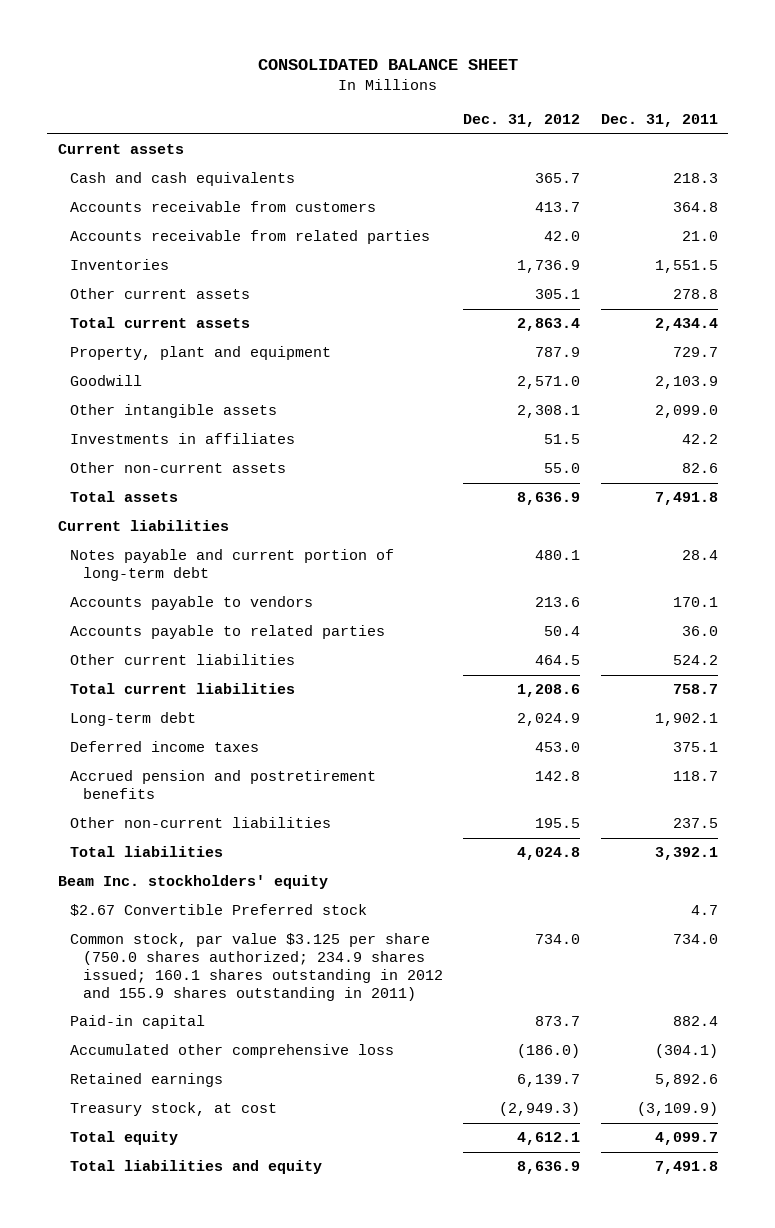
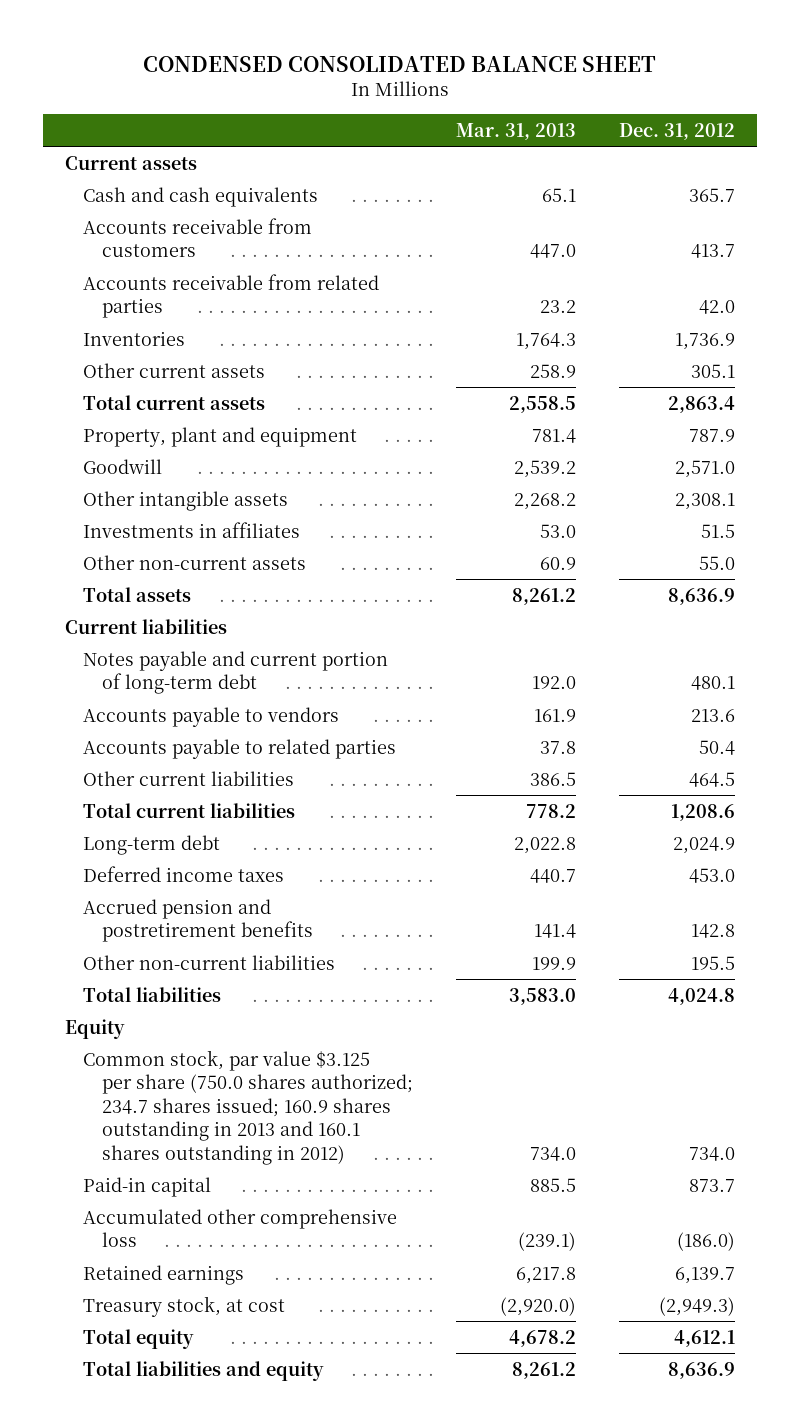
[257,59,518,71] CONSOLIDATED BALANCE SHEET -> [142,55,656,72] CONDENSED CONSOLIDATED BALANCE SHEET
[600,114,718,128] Dec. 31, 2011 -> none
none -> [455,122,576,140] Mar. 31, 2013
[70,904,368,917] $2.67 Convertible Preferred stock -> none
[57,875,328,890] Beam Inc. stockholders' equity -> [65,1018,126,1039] Equity
[70,933,443,1001] Common stock, par value $3.125 per share (750.0 shares authorized; 234.9 shares issued; 160.1 shares outstanding in 2012 and 155.9 shares outstanding in 2011) -> [83,1049,413,1165] Common stock, par value $3.125 per share (750.0 shares authorized; 234.7 shares issued; 160.9 shares outstanding in 2013 and 160.1 shares outstanding in 2012)

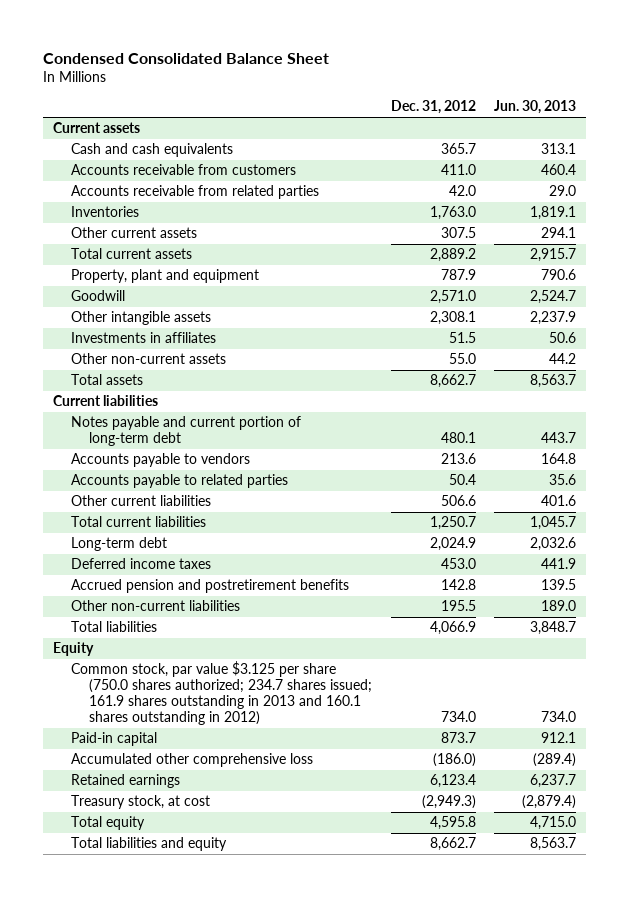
[142,55,656,72] CONDENSED CONSOLIDATED BALANCE SHEET -> [43,53,330,65] Condensed Consolidated Balance Sheet
[455,122,576,140] Mar. 31, 2013 -> none
none -> [494,100,577,115] Jun. 30, 2013
[690,244,735,259] 413.7 -> [440,164,476,176] 411.0
[674,332,735,350] 1,736.9 -> [429,206,476,221] 1,763.0
[690,363,735,378] 305.1 -> [440,227,476,239] 307.5
[667,395,735,413] 2,863.4 -> [429,248,476,263] 2,889.2
[667,587,735,605] 8,636.9 -> [429,374,476,389] 8,662.7
[688,771,735,787] 464.5 -> [440,495,476,507] 506.6
[670,803,735,821] 1,208.6 -> [429,516,476,531] 1,250.7
[667,987,735,1005] 4,024.8 -> [429,621,476,636] 4,066.9
[83,1049,413,1165] Common stock, par value $3.125 per share (750.0 shares authorized; 234.7 shares issued; 160.9 shares outstanding in 2013 and 160.1 shares outstanding in 2012) -> [71,661,373,726] Common stock, par value $3.125 per share (750.0 shares authorized; 234.7 shares issued; 161.9 shares outstanding in 2013 and 160.1 shares outstanding in 2012)
[674,1266,735,1284] 6,139.7 -> [429,774,476,789] 6,123.4
[673,1329,735,1347] 4,612.1 -> [429,816,476,831] 4,595.8
[667,1361,735,1379] 8,636.9 -> [429,837,476,852] 8,662.7

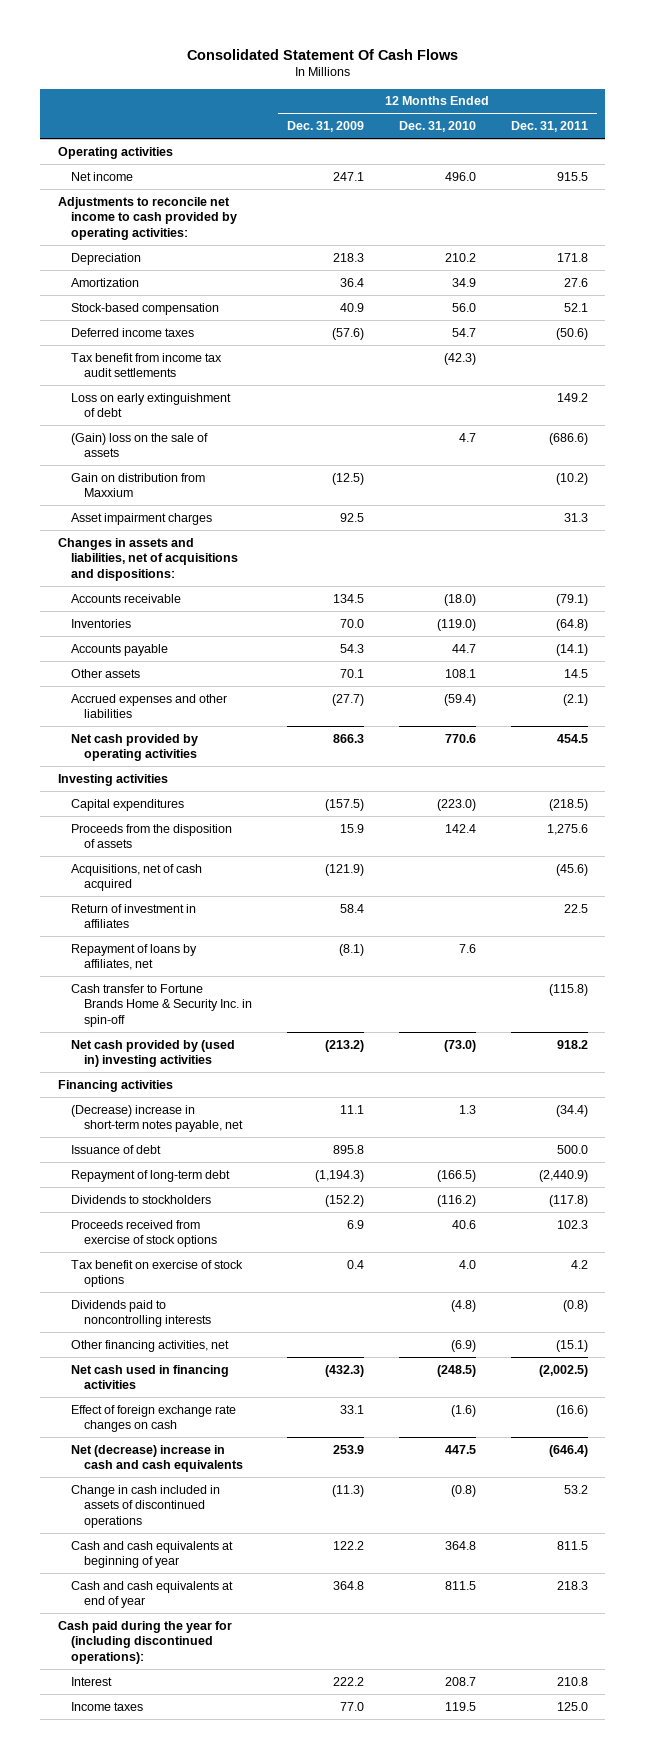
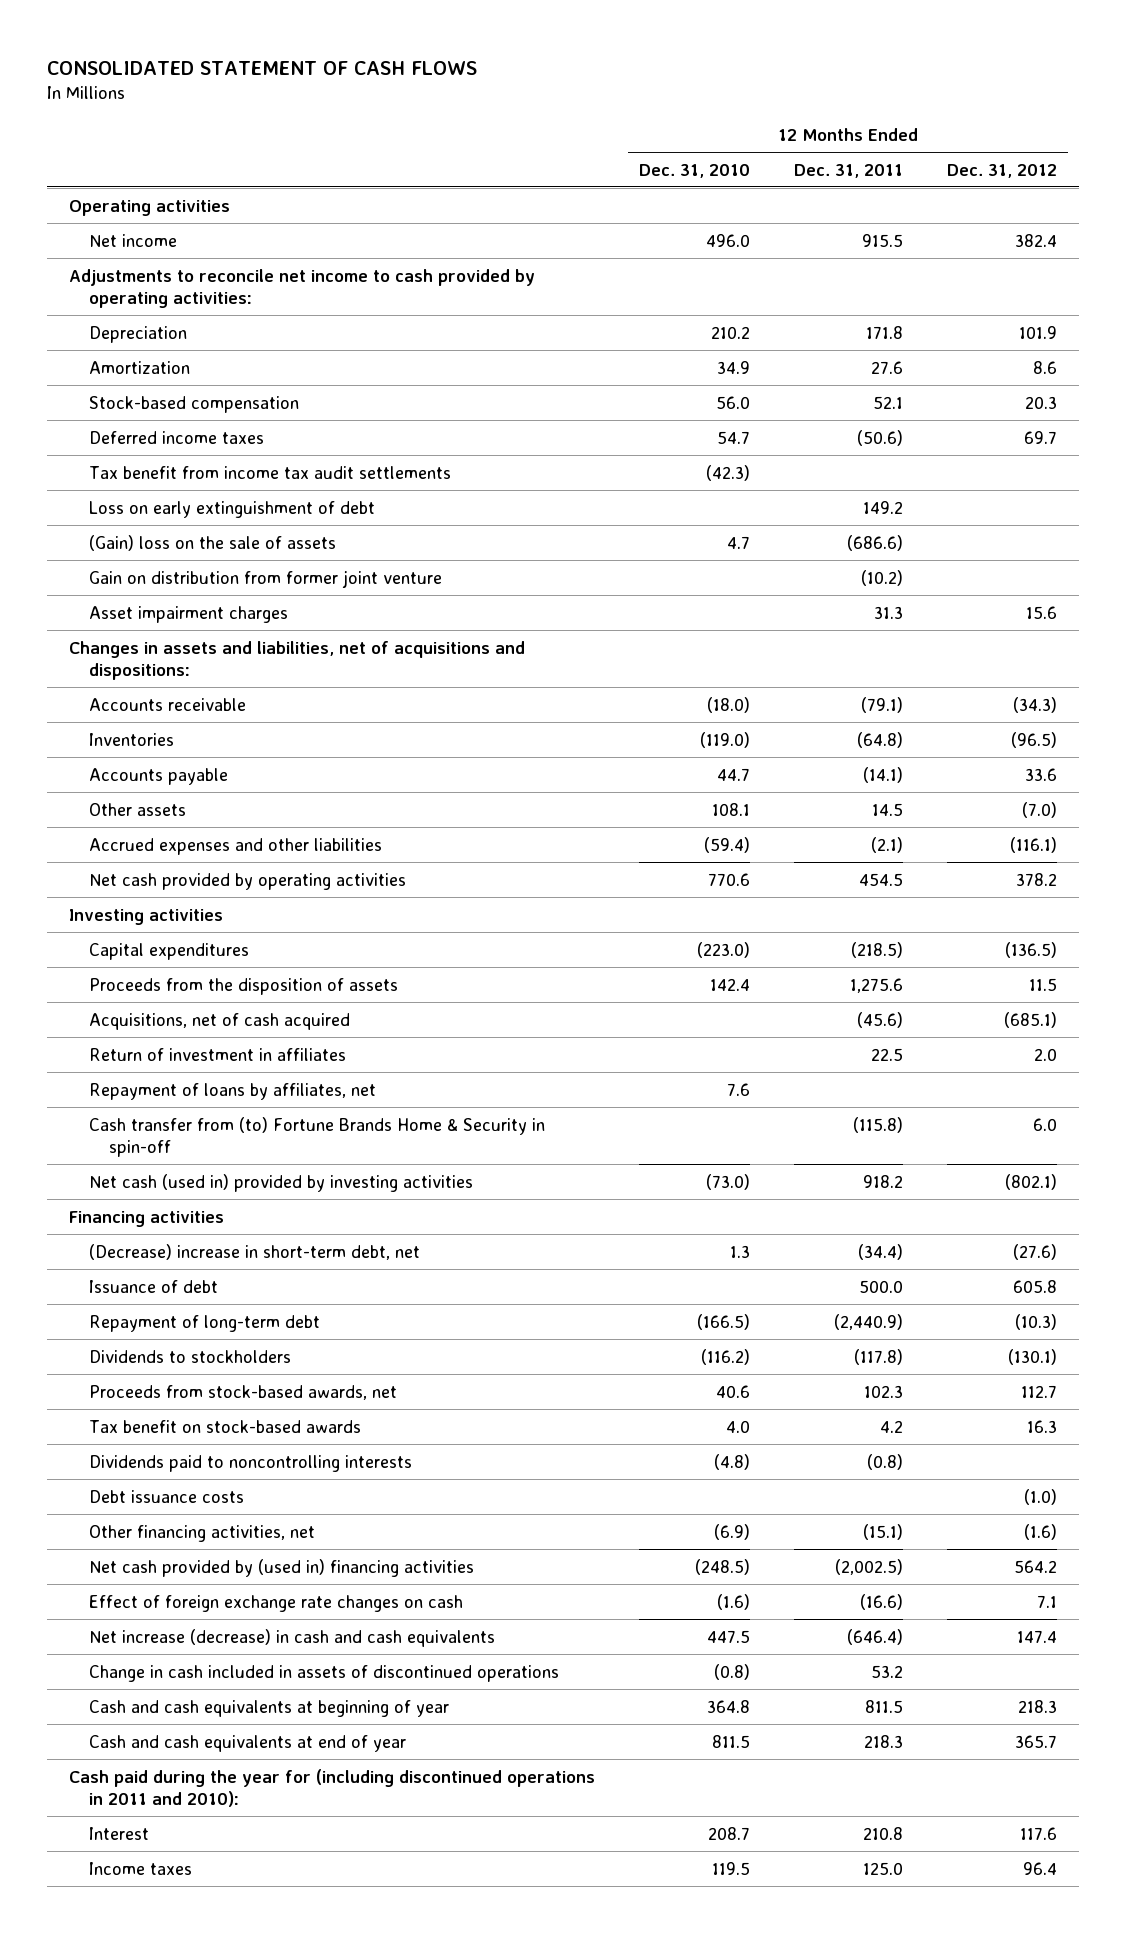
[186,48,458,60] Consolidated Statement Of Cash Flows -> [47,61,478,76] CONSOLIDATED STATEMENT OF CASH FLOWS
[286,121,364,133] Dec. 31, 2009 -> none
none -> [947,163,1058,178] Dec. 31, 2012
[70,472,205,498] Gain on distribution from Maxxium -> [89,569,443,588] Gain on distribution from former joint venture
[70,983,252,1027] Cash transfer to Fortune Brands Home & Security Inc. in spin-off -> [89,1116,546,1157] Cash transfer from (to) Fortune Brands Home & Security in spin-off
[70,1039,235,1068] Net cash provided by (used in) investing activities -> [89,1173,474,1192] Net cash (used in) provided by investing activities
[70,1104,243,1133] (Decrease) increase in short-term notes payable, net -> [89,1243,421,1260] (Decrease) increase in short-term debt, net
[70,1219,217,1248] Proceeds received from exercise of stock options -> [89,1384,398,1400] Proceeds from stock-based awards, net
[70,1259,243,1288] Tax benefit on exercise of stock options -> [89,1419,362,1433] Tax benefit on stock-based awards
none -> [89,1489,245,1503] Debt issuance costs
[70,1364,229,1390] Net cash used in financing activities -> [89,1558,475,1577] Net cash provided by (used in) financing activities
[70,1444,243,1473] Net (decrease) increase in cash and cash equivalents -> [89,1628,496,1647] Net increase (decrease) in cash and cash equivalents
[57,1620,232,1664] Cash paid during the year for (including discontinued operations): -> [69,1768,596,1807] Cash paid during the year for (including discontinued operations in 2011 and 2010):

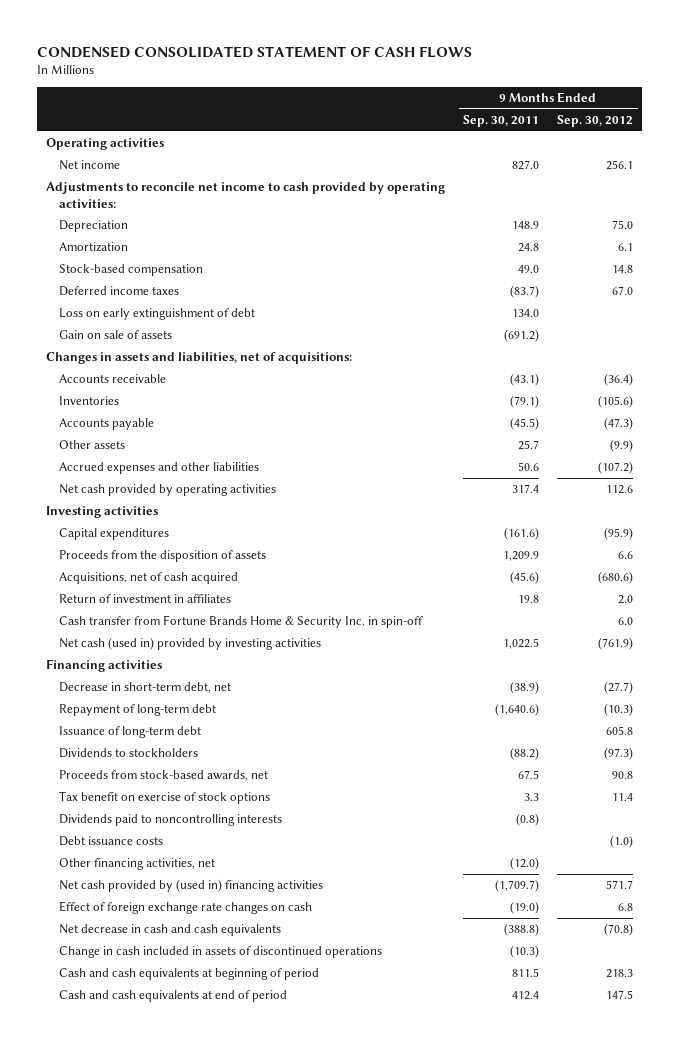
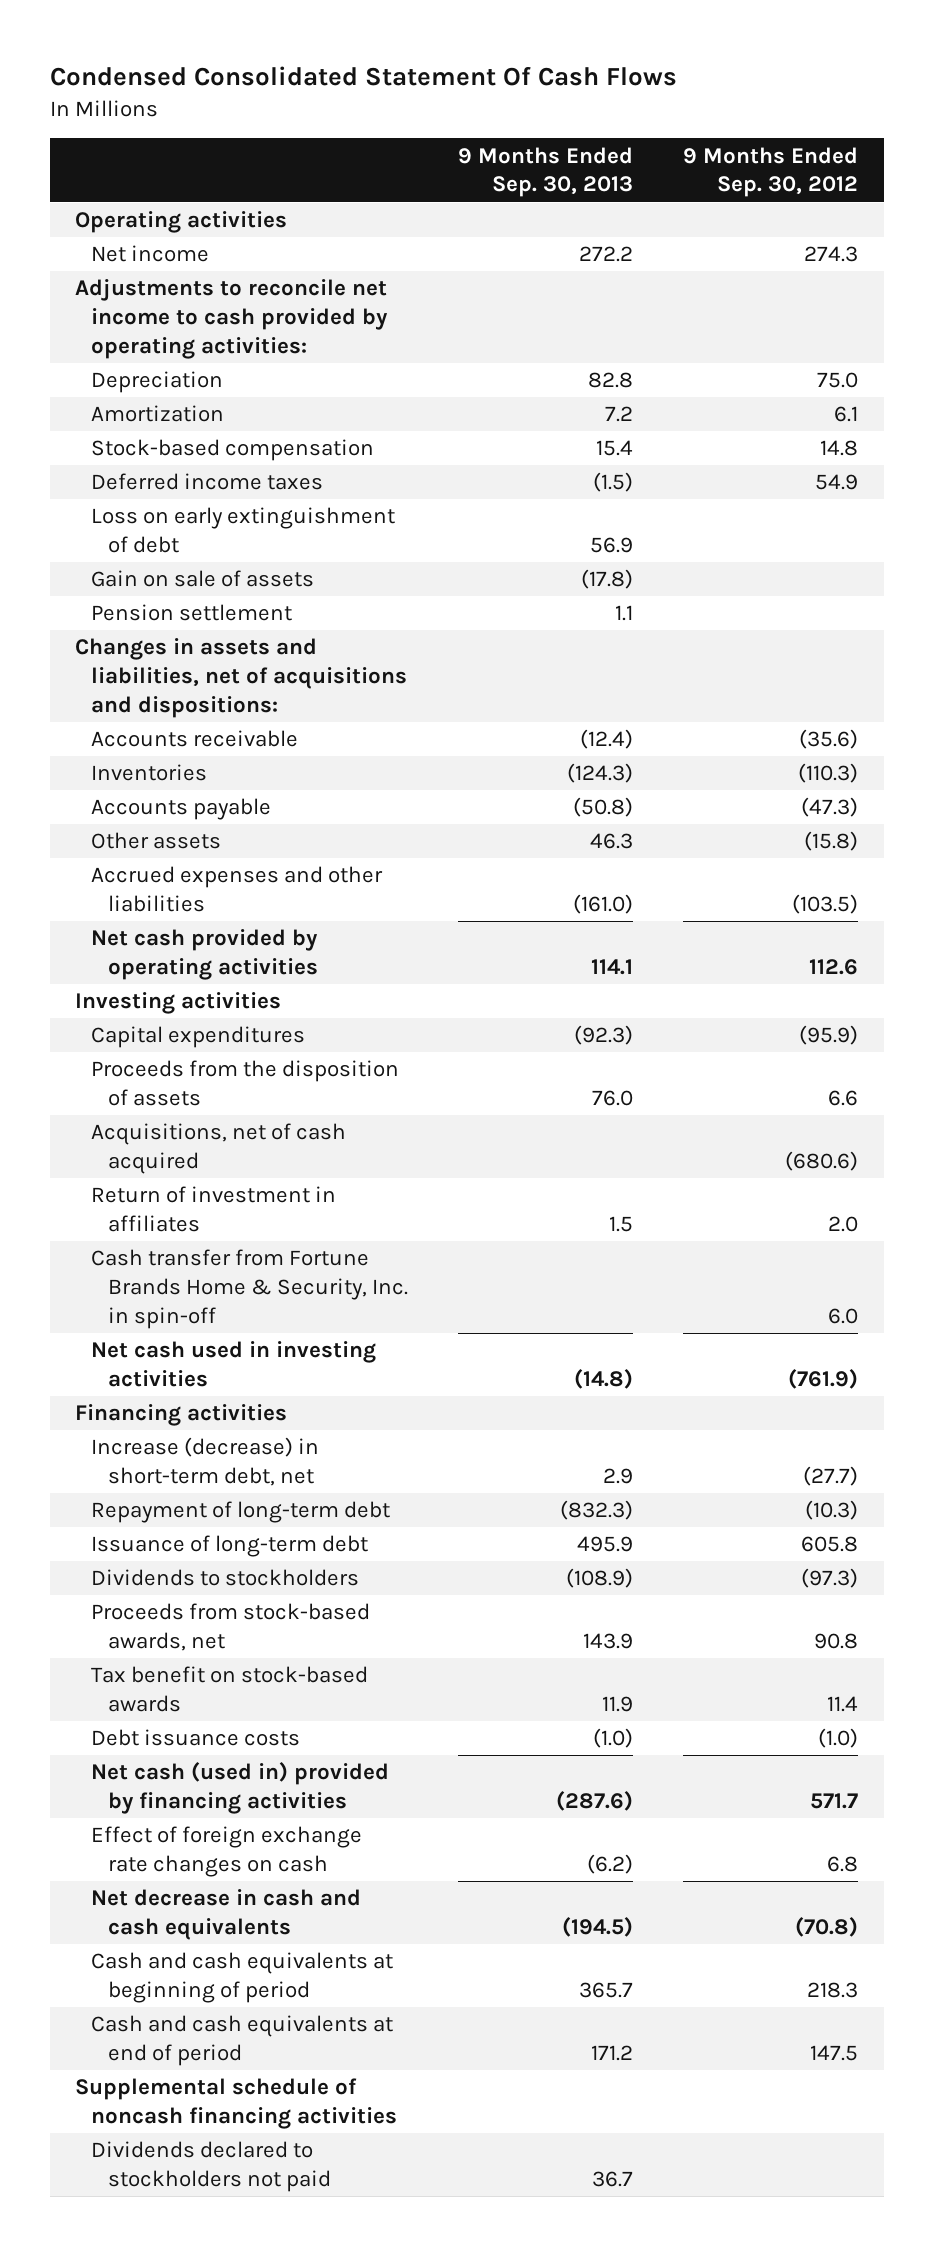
[36,45,472,58] CONDENSED CONSOLIDATED STATEMENT OF CASH FLOWS -> [50,66,678,87] Condensed Consolidated Statement Of Cash Flows
[463,115,540,128] Sep. 30, 2011 -> none
none -> [458,146,634,198] 9 Months Ended Sep. 30, 2013
[606,160,634,171] 256.1 -> [804,246,859,263] 274.3
[612,286,634,296] 67.0 -> [815,474,859,491] 54.9
none -> [91,604,293,622] Pension settlement
[45,352,352,365] Changes in assets and liabilities, net of acquisitions: -> [75,638,408,718] Changes in assets and liabilities, net of acquisitions and dispositions:
[604,373,634,387] (36.4) -> [799,729,859,750] (35.6)
[598,395,634,409] (105.6) -> [798,763,859,784] (110.3)
[610,439,634,453] (9.9) -> [804,831,859,852] (15.8)
[598,461,634,475] (107.2) -> [792,894,859,915] (103.5)
[59,615,424,629] Cash transfer from Fortune Brands Home & Security Inc. in spin-off -> [91,1249,408,1329] Cash transfer from Fortune Brands Home & Security, Inc. in spin-off
[59,637,322,651] Net cash (used in) provided by investing activities -> [91,1341,377,1388] Net cash used in investing activities
[59,682,232,694] Decrease in short-term debt, net -> [91,1437,320,1487] Increase (decrease) in short-term debt, net
[59,814,283,827] Dividends paid to noncontrolling interests -> none
[59,791,271,805] Tax benefit on exercise of stock options -> [91,1666,369,1713] Tax benefit on stock-based awards
[59,858,216,871] Other financing activities, net -> none
[59,879,324,893] Net cash provided by (used in) financing activities -> [91,1762,390,1815] Net cash (used in) provided by financing activities
[59,946,383,959] Change in cash included in assets of discontinued operations -> none
none -> [75,2078,398,2130] Supplemental schedule of noncash financing activities
none -> [91,2141,331,2193] Dividends declared to stockholders not paid

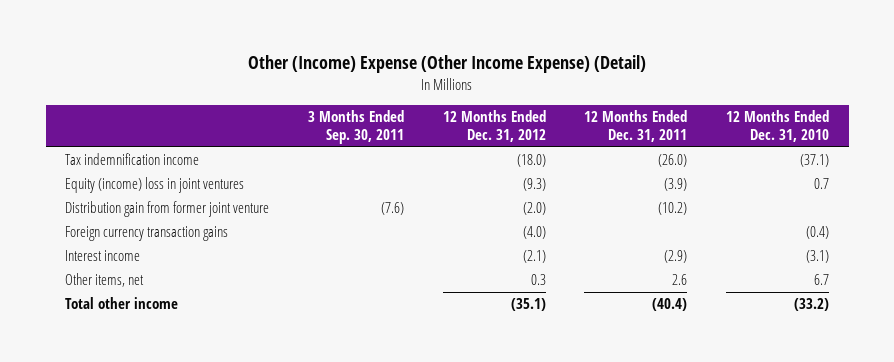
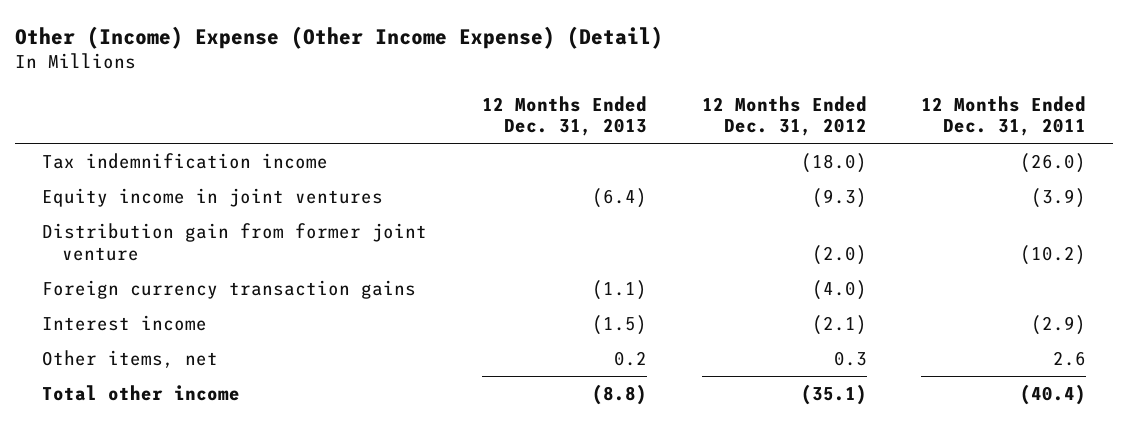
[307,110,404,145] 3 Months Ended Sep. 30, 2011 -> none
[726,110,830,143] 12 Months Ended Dec. 31, 2010 -> none
none -> [481,95,647,137] 12 Months Ended Dec. 31, 2013
[65,177,245,194] Equity (income) loss in joint ventures -> [42,187,384,207] Equity income in joint ventures

